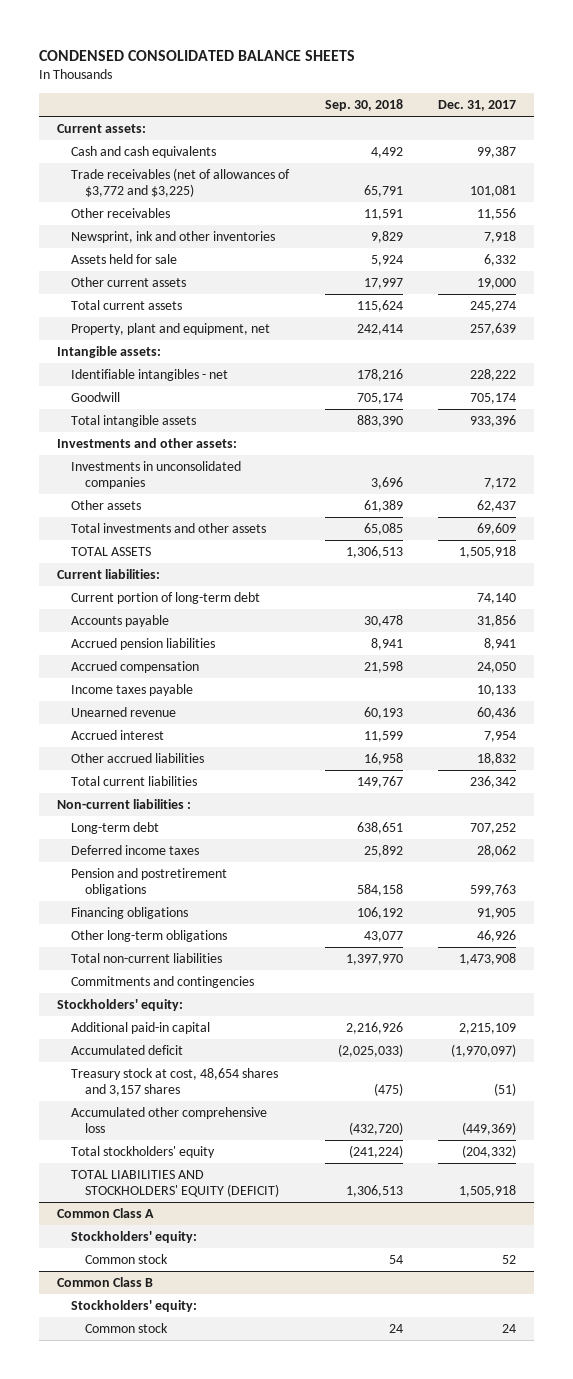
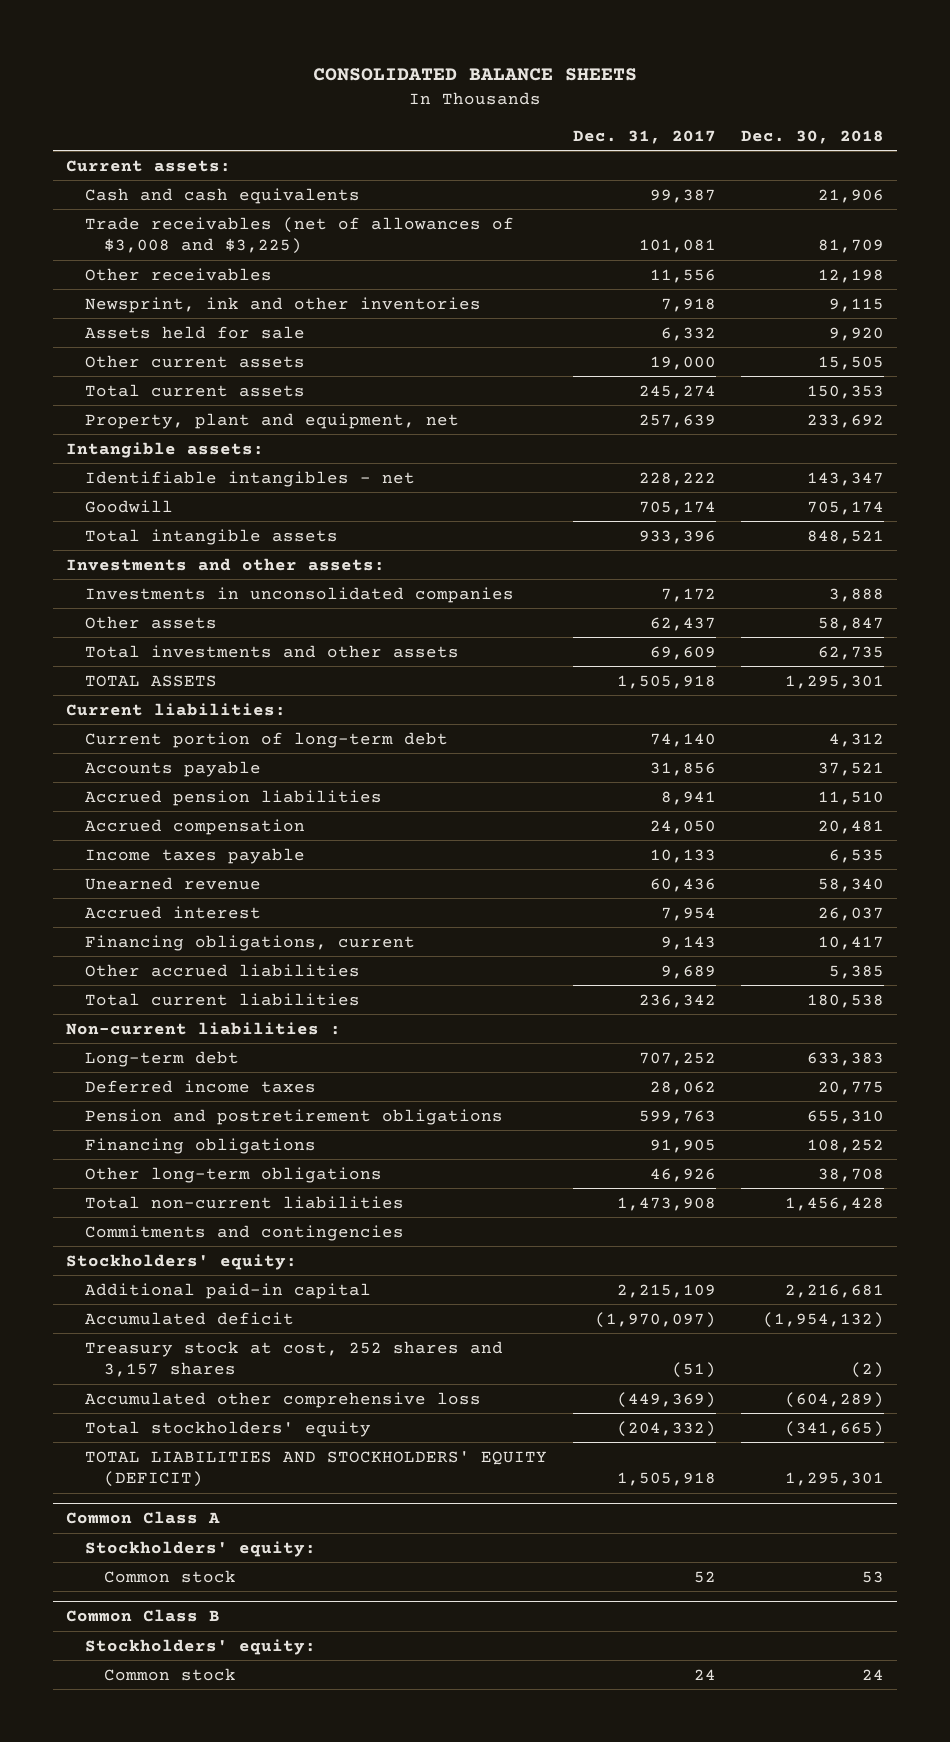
[38,49,355,61] CONDENSED CONSOLIDATED BALANCE SHEETS -> [313,68,638,82] CONSOLIDATED BALANCE SHEETS
[324,99,403,112] Sep. 30, 2018 -> none
none -> [741,129,885,144] Dec. 30, 2018
[70,168,290,198] Trade receivables (net of allowances of $3,772 and $3,225) -> [85,216,515,255] Trade receivables (net of allowances of $3,008 and $3,225)
none -> [85,934,416,951] Financing obligations, current
[477,753,517,766] 18,832 -> [660,964,716,979] 9,689
[70,1068,278,1097] Treasury stock at cost, 48,654 shares and 3,157 shares -> [85,1340,504,1378] Treasury stock at cost, 252 shares and 3,157 shares

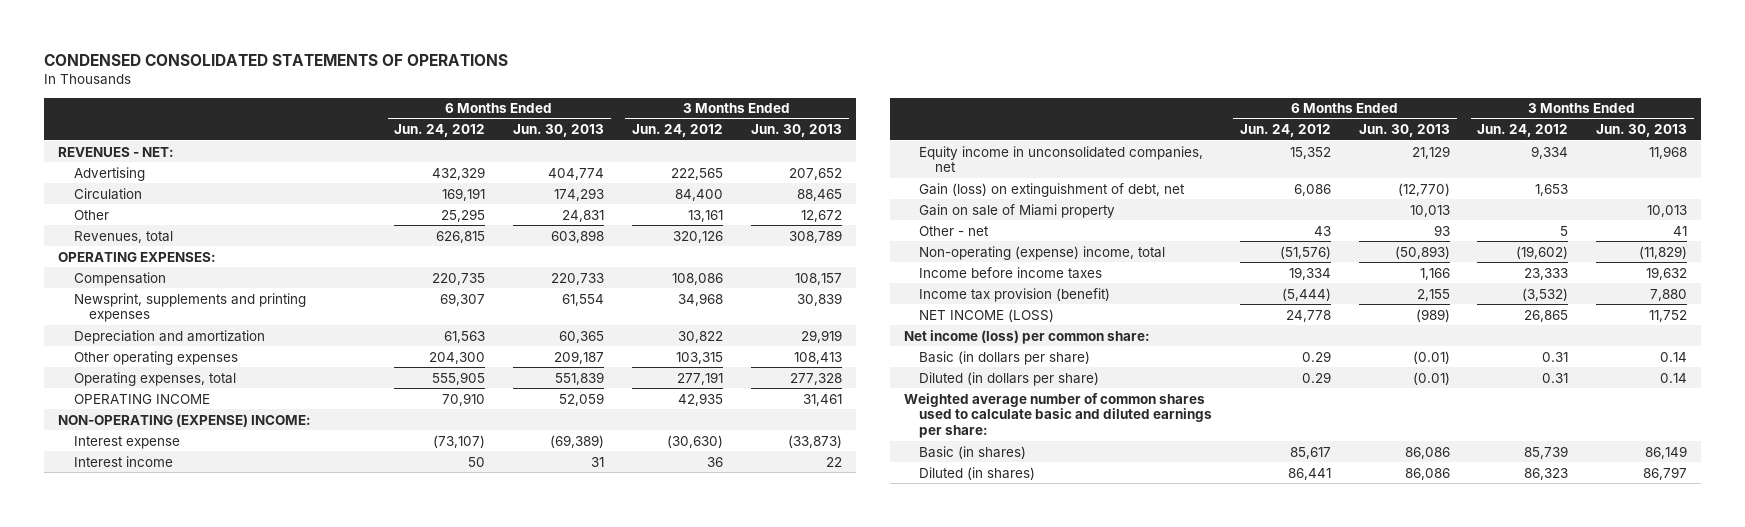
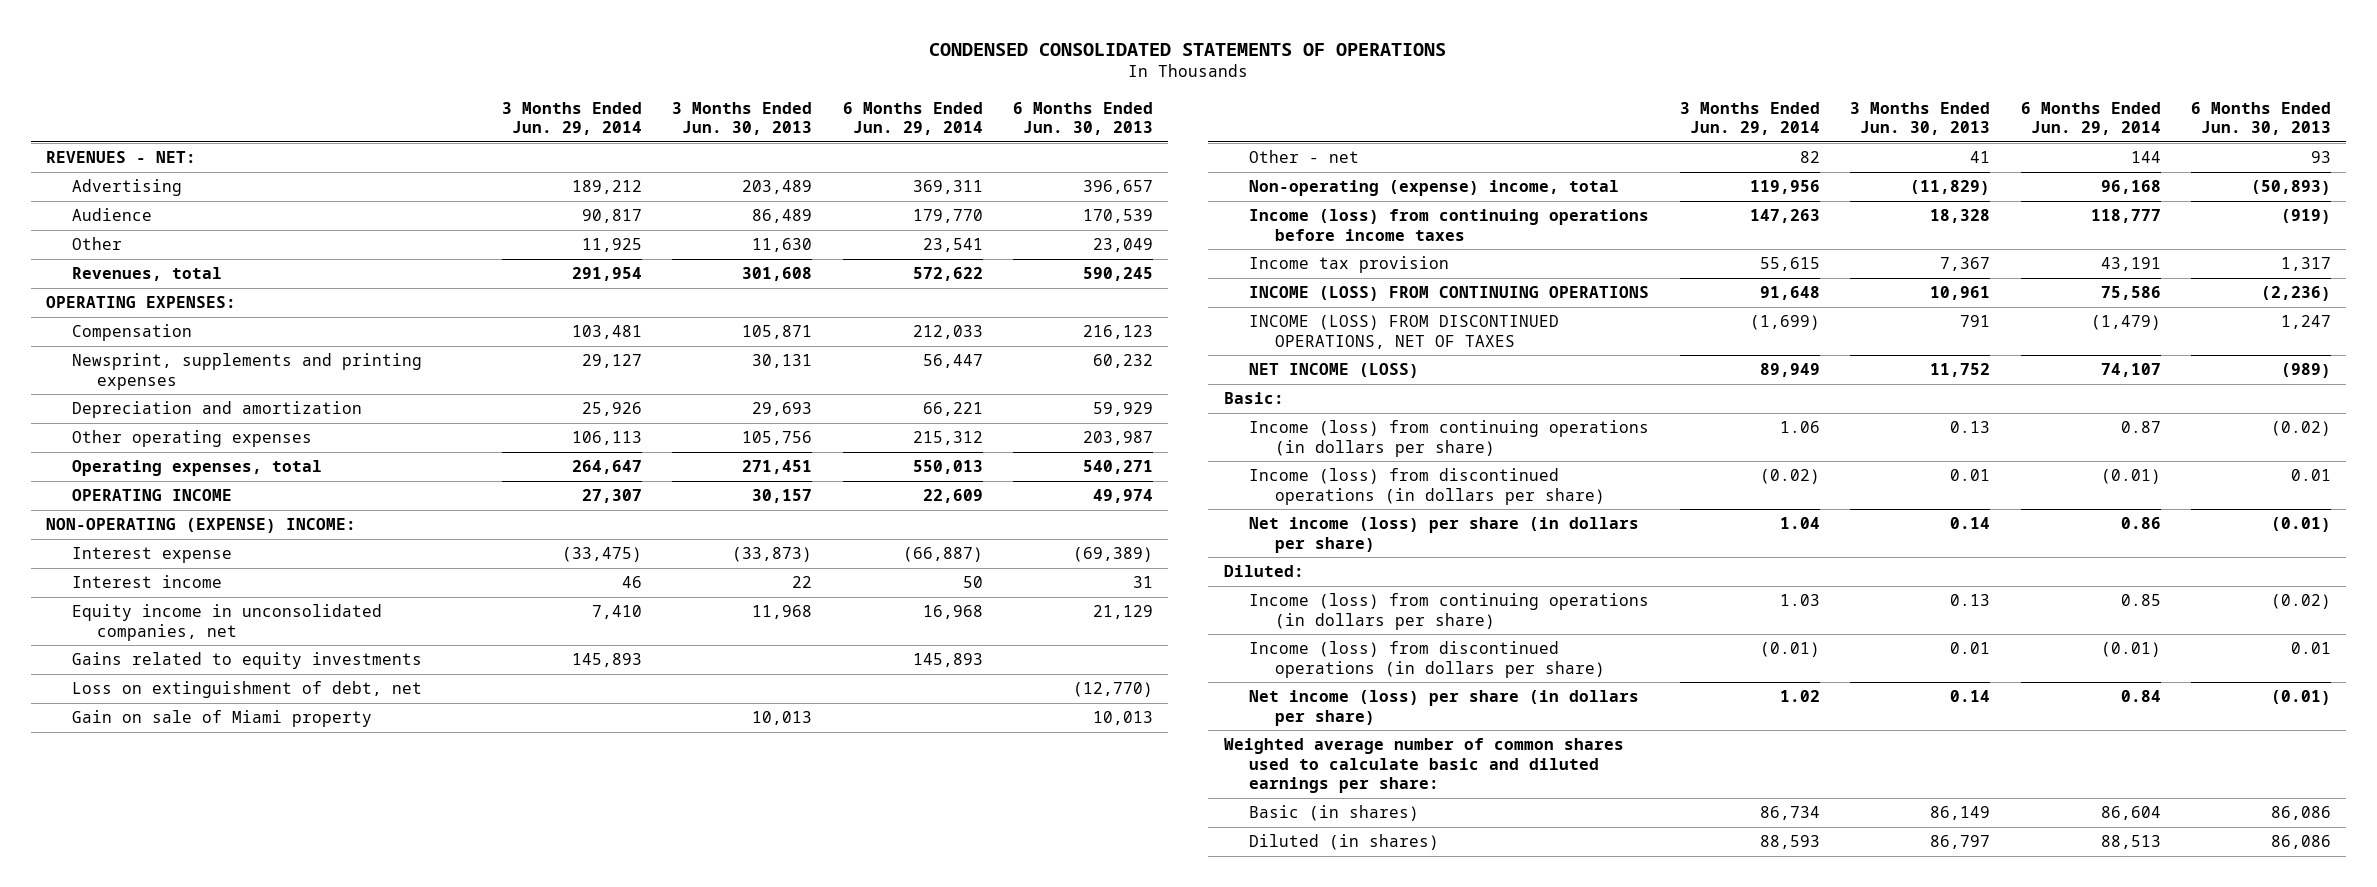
[394,124,486,138] Jun. 24, 2012 -> none
[631,124,723,138] Jun. 24, 2012 -> none
none -> [501,101,642,135] 3 Months Ended Jun. 29, 2014
none -> [842,101,983,135] 6 Months Ended Jun. 29, 2014
[73,187,142,200] Circulation -> none
[548,167,605,180] 404,774 -> [1083,180,1154,195] 396,657
[788,167,842,180] 207,652 -> [742,180,813,195] 203,489
none -> [71,208,152,222] Audience
[562,209,605,222] 24,831 -> [1093,238,1154,253] 23,049
[800,209,842,222] 12,672 -> [752,238,813,253] 11,630
[551,229,605,243] 603,898 -> [1083,267,1154,282] 590,245
[788,229,842,243] 308,789 -> [742,267,813,282] 301,608
[551,272,605,285] 220,733 -> [1083,325,1154,340] 216,123
[794,272,842,285] 108,157 -> [742,325,813,340] 105,871
[562,293,605,306] 61,554 -> [1093,354,1154,369] 60,232
[796,292,842,306] 30,839 -> [752,354,813,369] 30,131
[559,330,605,343] 60,365 -> [1093,402,1154,417] 59,929
[800,329,842,343] 29,919 -> [752,402,813,417] 29,693
[554,350,605,364] 209,187 -> [1083,431,1154,446] 203,987
[793,351,842,364] 108,413 -> [742,431,813,446] 105,756
[555,371,605,385] 551,839 -> [1083,460,1154,475] 540,271
[789,372,842,385] 277,328 -> [742,460,813,475] 271,451
[559,392,605,406] 52,059 -> [1093,489,1154,504] 49,974
[802,393,842,406] 31,461 -> [752,489,813,504] 30,157
none -> [71,652,422,670] Gains related to equity investments
[919,182,1186,197] Gain (loss) on extinguishment of debt, net -> [71,681,422,699] Loss on extinguishment of debt, net
[919,266,1103,279] Income before income taxes -> [1249,209,1650,241] Income (loss) from continuing operations before income taxes
[1419,267,1450,280] 1,166 -> [2280,209,2331,225] (919)
[1646,266,1688,280] 19,632 -> [1930,209,1991,224] 18,328
[919,287,1111,302] Income tax provision (benefit) -> [1249,256,1450,274] Income tax provision
[1416,288,1450,301] 2,155 -> [2280,257,2331,272] 1,317
[1650,288,1688,301] 7,880 -> [1940,257,1991,272] 7,367
none -> [1249,286,1650,302] INCOME (LOSS) FROM CONTINUING OPERATIONS
none -> [1249,315,1560,349] INCOME (LOSS) FROM DISCONTINUED OPERATIONS, NET OF TAXES
[903,329,1150,344] Net income (loss) per common share: -> none
none -> [1223,392,1284,405] Basic:
none -> [1249,420,1650,457] Income (loss) from continuing operations (in dollars per share)
none -> [1249,468,1605,505] Income (loss) from discontinued operations (in dollars per share)
[919,350,1091,365] Basic (in dollars per share) -> [1249,517,1640,553] Net income (loss) per share (in dollars per share)
none -> [1223,565,1304,578] Diluted:
none -> [1249,593,1650,630] Income (loss) from continuing operations (in dollars per share)
none -> [1249,641,1605,678] Income (loss) from discontinued operations (in dollars per share)
[919,371,1100,386] Diluted (in dollars per share) -> [1249,690,1640,726] Net income (loss) per share (in dollars per share)

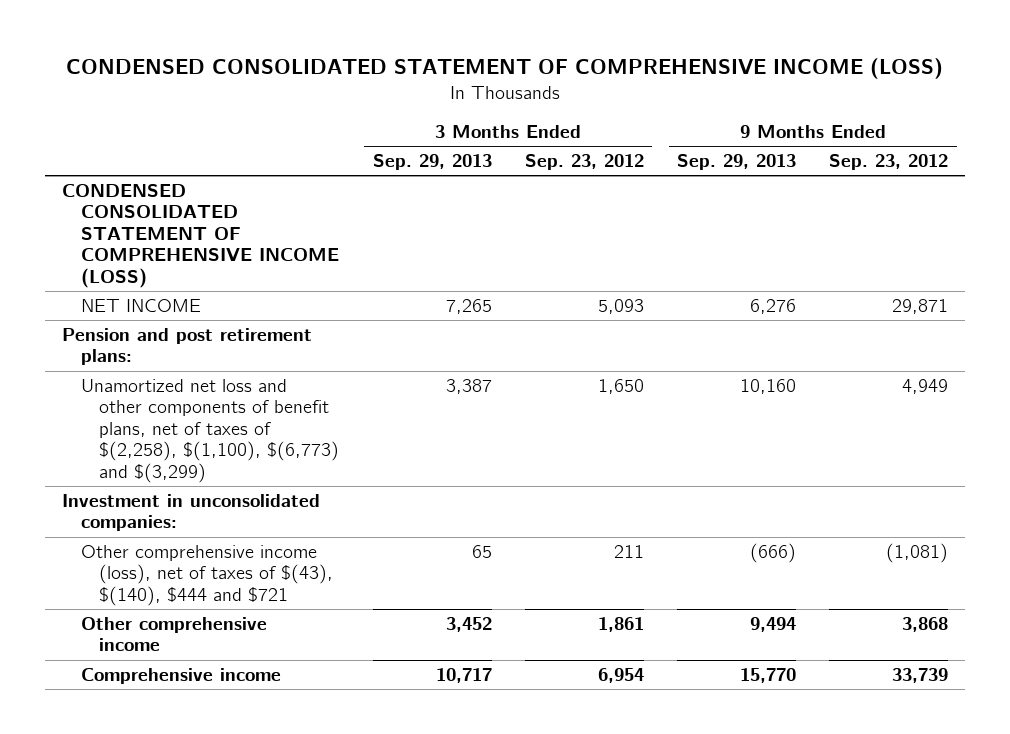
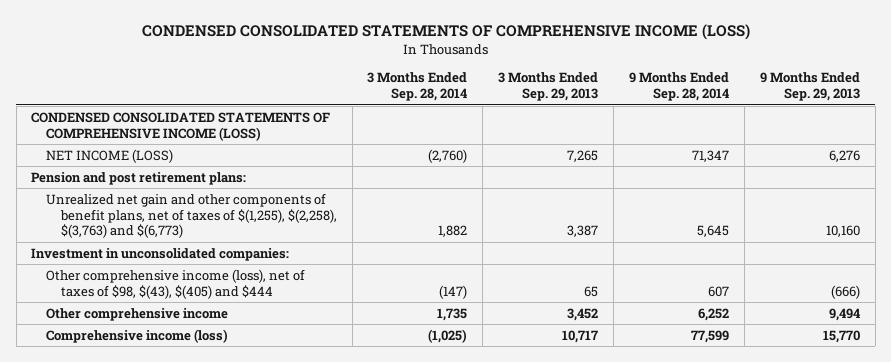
[66,57,944,79] CONDENSED CONSOLIDATED STATEMENT OF COMPREHENSIVE INCOME (LOSS) -> [141,24,750,41] CONDENSED CONSOLIDATED STATEMENTS OF COMPREHENSIVE INCOME (LOSS)
[524,154,644,171] Sep. 23, 2012 -> none
[829,154,949,171] Sep. 23, 2012 -> none
none -> [367,72,468,102] 3 Months Ended Sep. 28, 2014
none -> [629,72,730,102] 9 Months Ended Sep. 28, 2014
[61,183,339,288] CONDENSED CONSOLIDATED STATEMENT OF COMPREHENSIVE INCOME (LOSS) -> [31,111,331,141] CONDENSED CONSOLIDATED STATEMENTS OF COMPREHENSIVE INCOME (LOSS)
[80,298,201,312] NET INCOME -> [46,148,174,163] NET INCOME (LOSS)
[80,378,340,483] Unamortized net loss and other components of benefit plans, net of taxes of $(2,258), $(1,100), $(6,773) and $(3,299) -> [46,192,337,239] Unrealized net gain and other components of benefit plans, net of taxes of $(1,255), $(2,258), $(3,763) and $(6,773)
[80,544,334,606] Other comprehensive income (loss), net of taxes of $(43), $(140), $444 and $721 -> [46,268,306,299] Other comprehensive income (loss), net of taxes of $98, $(43), $(405) and $444
[80,667,281,684] Comprehensive income -> [46,328,229,343] Comprehensive income (loss)

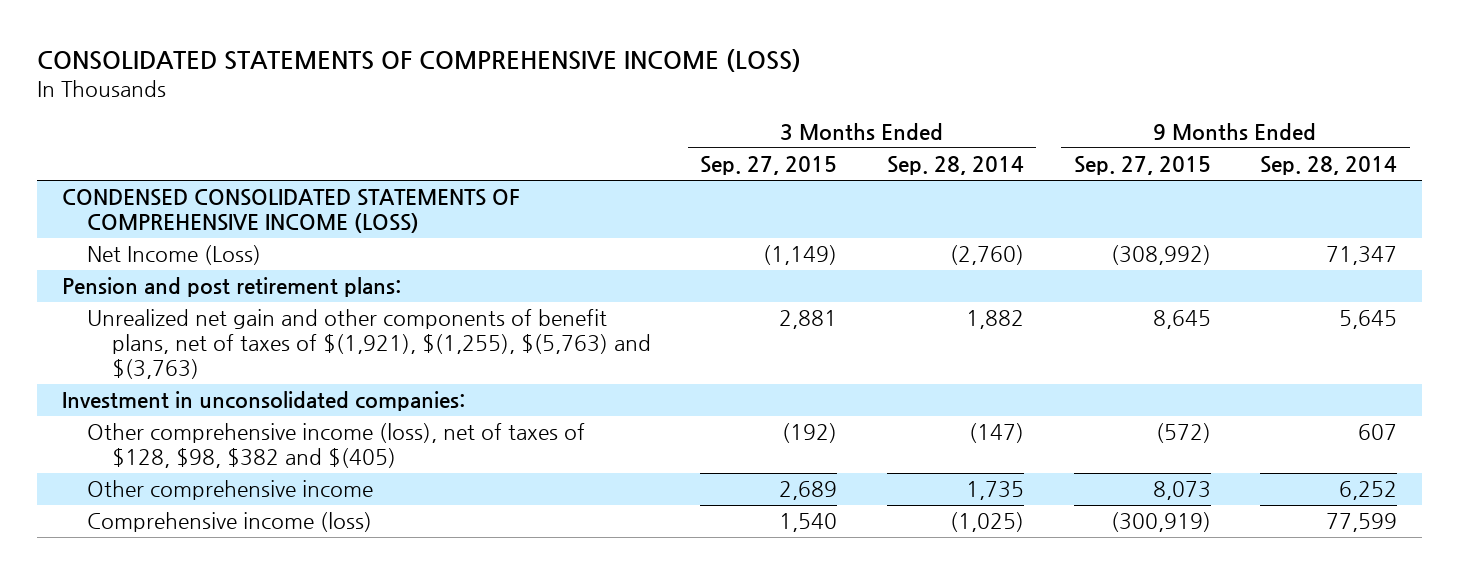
[141,24,750,41] CONDENSED CONSOLIDATED STATEMENTS OF COMPREHENSIVE INCOME (LOSS) -> [36,49,801,73] CONSOLIDATED STATEMENTS OF COMPREHENSIVE INCOME (LOSS)
[498,72,599,102] 3 Months Ended Sep. 29, 2013 -> none
[759,72,860,102] 9 Months Ended Sep. 29, 2013 -> none
none -> [700,156,838,176] Sep. 27, 2015
none -> [1073,156,1211,176] Sep. 27, 2015
[46,148,174,163] NET INCOME (LOSS) -> [86,245,261,266] Net Income (Loss)
[46,192,337,239] Unrealized net gain and other components of benefit plans, net of taxes of $(1,255), $(2,258), $(3,763) and $(6,773) -> [86,309,651,379] Unrealized net gain and other components of benefit plans, net of taxes of $(1,921), $(1,255), $(5,763) and $(3,763)
[46,268,306,299] Other comprehensive income (loss), net of taxes of $98, $(43), $(405) and $444 -> [86,423,585,468] Other comprehensive income (loss), net of taxes of $128, $98, $382 and $(405)

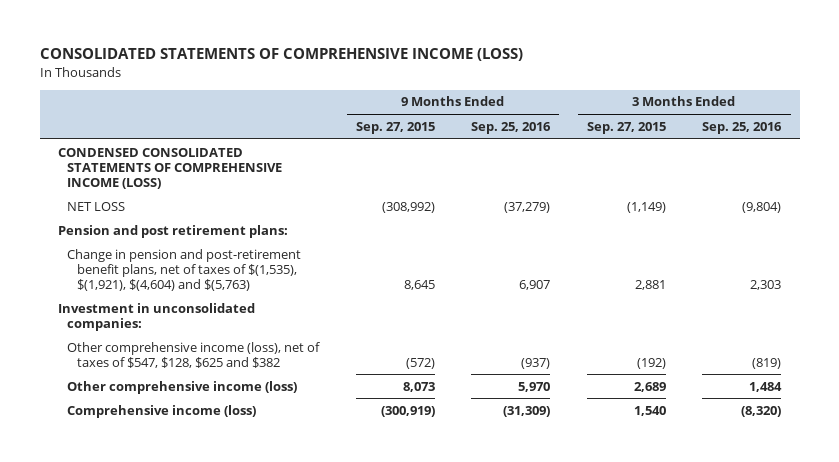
[886,156,1024,176] Sep. 28, 2014 -> none
[1260,156,1398,176] Sep. 28, 2014 -> none
none -> [471,121,552,134] Sep. 25, 2016
none -> [702,121,783,134] Sep. 25, 2016
[86,245,261,266] Net Income (Loss) -> [67,201,126,211] NET LOSS
[86,309,651,379] Unrealized net gain and other components of benefit plans, net of taxes of $(1,921), $(1,255), $(5,763) and $(3,763) -> [67,248,302,291] Change in pension and post-retirement benefit plans, net of taxes of $(1,535), $(1,921), $(4,604) and $(5,763)
[86,423,585,468] Other comprehensive income (loss), net of taxes of $128, $98, $382 and $(405) -> [67,341,321,368] Other comprehensive income (loss), net of taxes of $547, $128, $625 and $382
[86,480,373,501] Other comprehensive income -> [67,380,298,394] Other comprehensive income (loss)

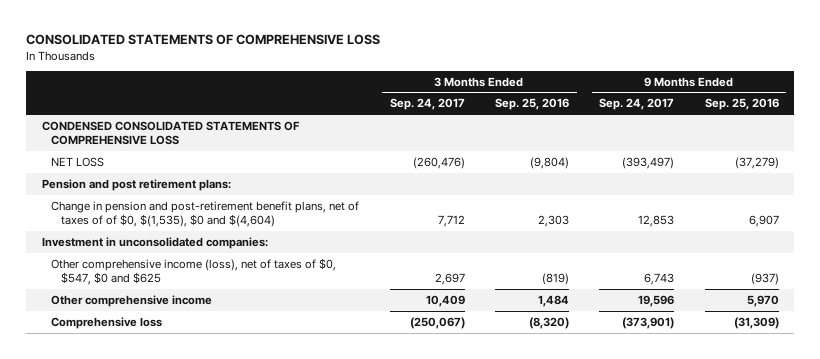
[39,48,523,62] CONSOLIDATED STATEMENTS OF COMPREHENSIVE INCOME (LOSS) -> [26,34,381,46] CONSOLIDATED STATEMENTS OF COMPREHENSIVE LOSS
[355,121,435,134] Sep. 27, 2015 -> none
[586,121,666,134] Sep. 27, 2015 -> none
none -> [389,98,465,111] Sep. 24, 2017
none -> [599,98,675,111] Sep. 24, 2017
[57,147,283,189] CONDENSED CONSOLIDATED STATEMENTS OF COMPREHENSIVE INCOME (LOSS) -> [41,120,300,145] CONDENSED CONSOLIDATED STATEMENTS OF COMPREHENSIVE LOSS
[67,248,302,291] Change in pension and post-retirement benefit plans, net of taxes of $(1,535), $(1,921), $(4,604) and $(5,763) -> [51,200,360,227] Change in pension and post-retirement benefit plans, net of taxes of of $0, $(1,535), $0 and $(4,604)
[67,341,321,368] Other comprehensive income (loss), net of taxes of $547, $128, $625 and $382 -> [51,257,337,285] Other comprehensive income (loss), net of taxes of $0, $547, $0 and $625
[67,380,298,394] Other comprehensive income (loss) -> [51,294,213,307] Other comprehensive income
[67,404,257,418] Comprehensive income (loss) -> [51,316,163,329] Comprehensive loss

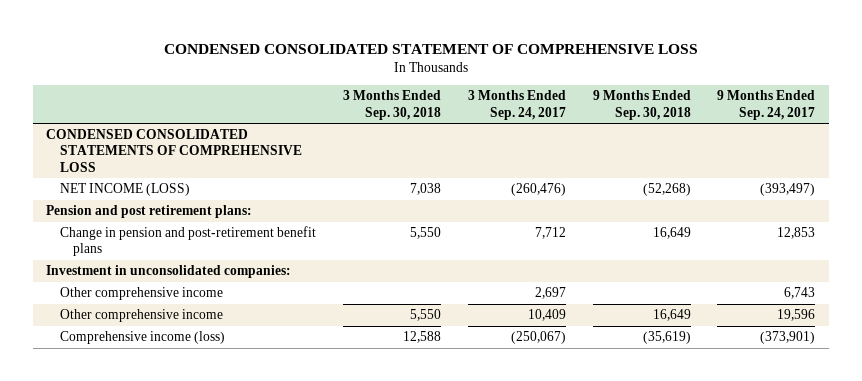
[26,34,381,46] CONSOLIDATED STATEMENTS OF COMPREHENSIVE LOSS -> [163,43,698,54] CONDENSED CONSOLIDATED STATEMENT OF COMPREHENSIVE LOSS
[495,98,570,111] Sep. 25, 2016 -> none
[704,98,779,111] Sep. 25, 2016 -> none
none -> [342,90,441,120] 3 Months Ended Sep. 30, 2018
none -> [592,90,691,120] 9 Months Ended Sep. 30, 2018
[51,156,105,167] NET LOSS -> [59,183,190,197] NET INCOME (LOSS)
[51,200,360,227] Change in pension and post-retirement benefit plans, net of taxes of of $0, $(1,535), $0 and $(4,604) -> [59,226,316,257] Change in pension and post-retirement benefit plans
[51,257,337,285] Other comprehensive income (loss), net of taxes of $0, $547, $0 and $625 -> [59,287,223,301] Other comprehensive income
[51,316,163,329] Comprehensive loss -> [59,331,225,345] Comprehensive income (loss)

